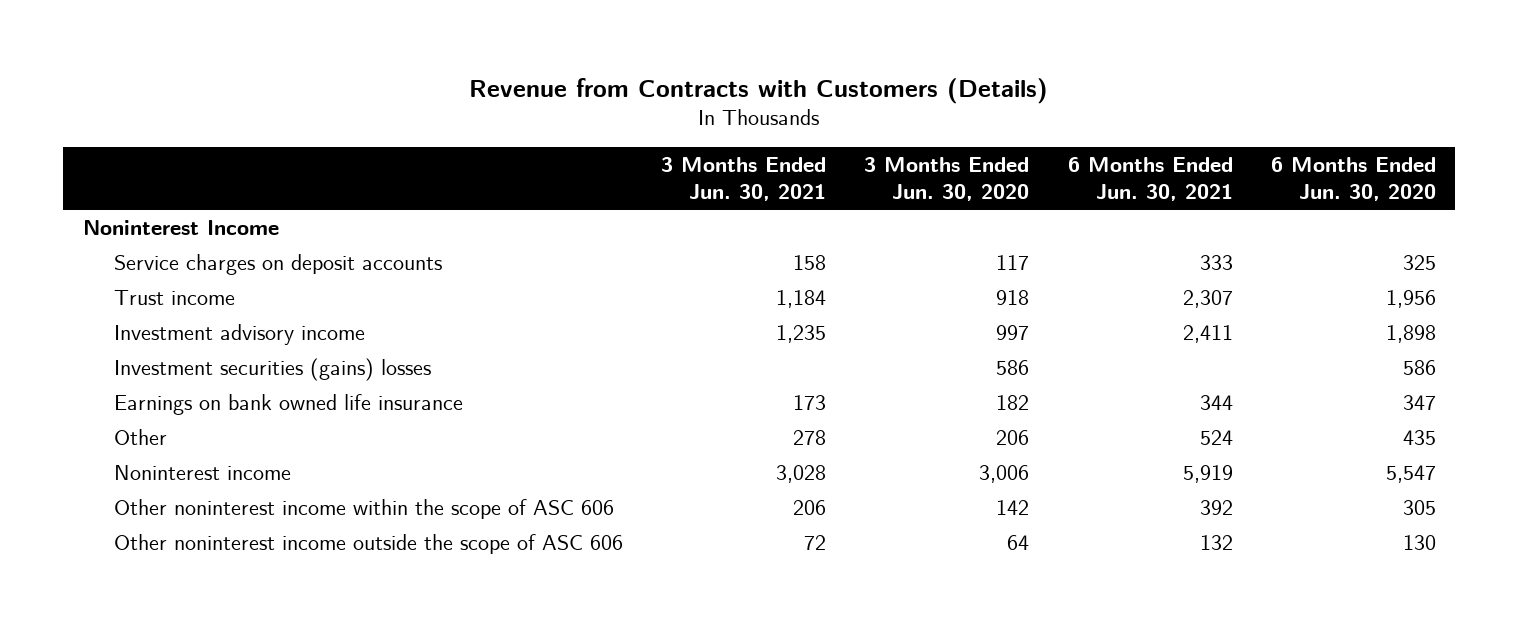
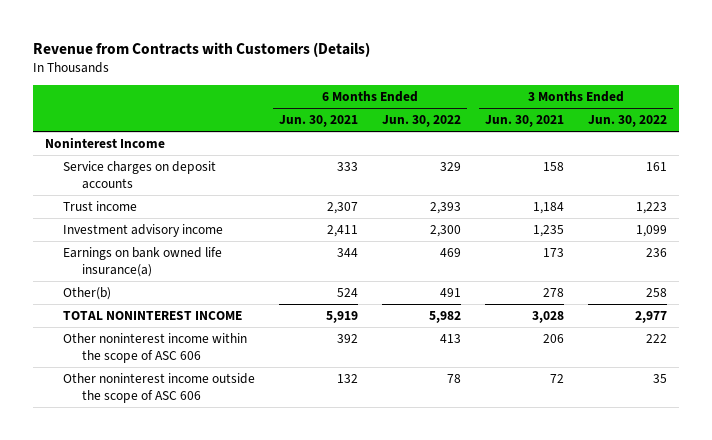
[864,156,1030,202] 3 Months Ended Jun. 30, 2020 -> none
[1270,156,1436,202] 6 Months Ended Jun. 30, 2020 -> none
none -> [382,115,462,128] Jun. 30, 2022
none -> [588,115,668,128] Jun. 30, 2022
[113,358,431,382] Investment securities (gains) losses -> none
[113,394,463,416] Earnings on bank owned life insurance -> [63,246,223,277] Earnings on bank owned life insurance(a)
[113,429,167,446] Other -> [63,286,112,300] Other(b)
[113,465,291,481] Noninterest income -> [63,310,243,320] TOTAL NONINTEREST INCOME

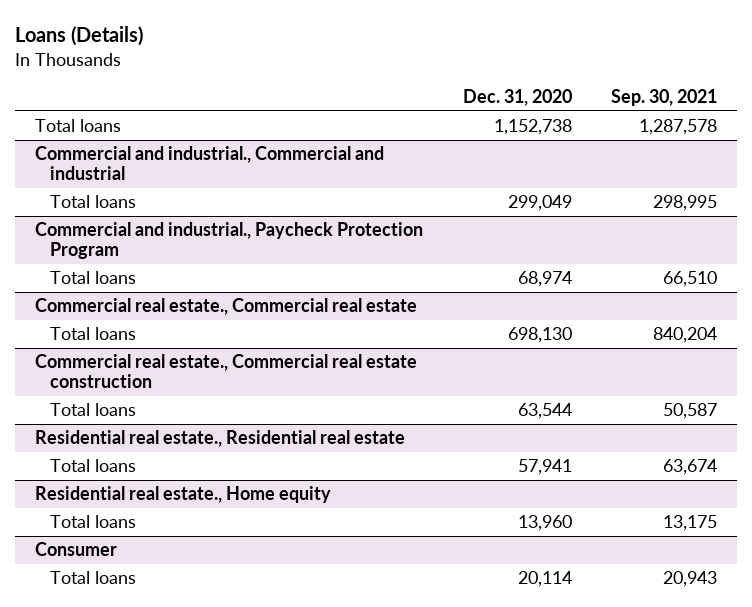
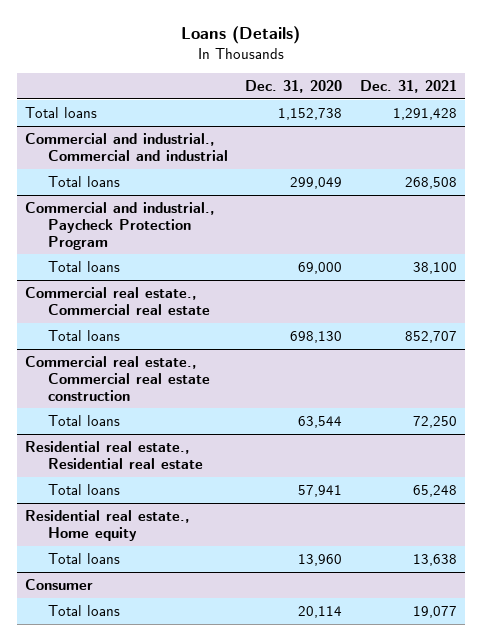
[610,89,717,107] Sep. 30, 2021 -> none
none -> [359,80,457,94] Dec. 31, 2021
[517,271,572,288] 68,974 -> [298,261,343,274] 69,000

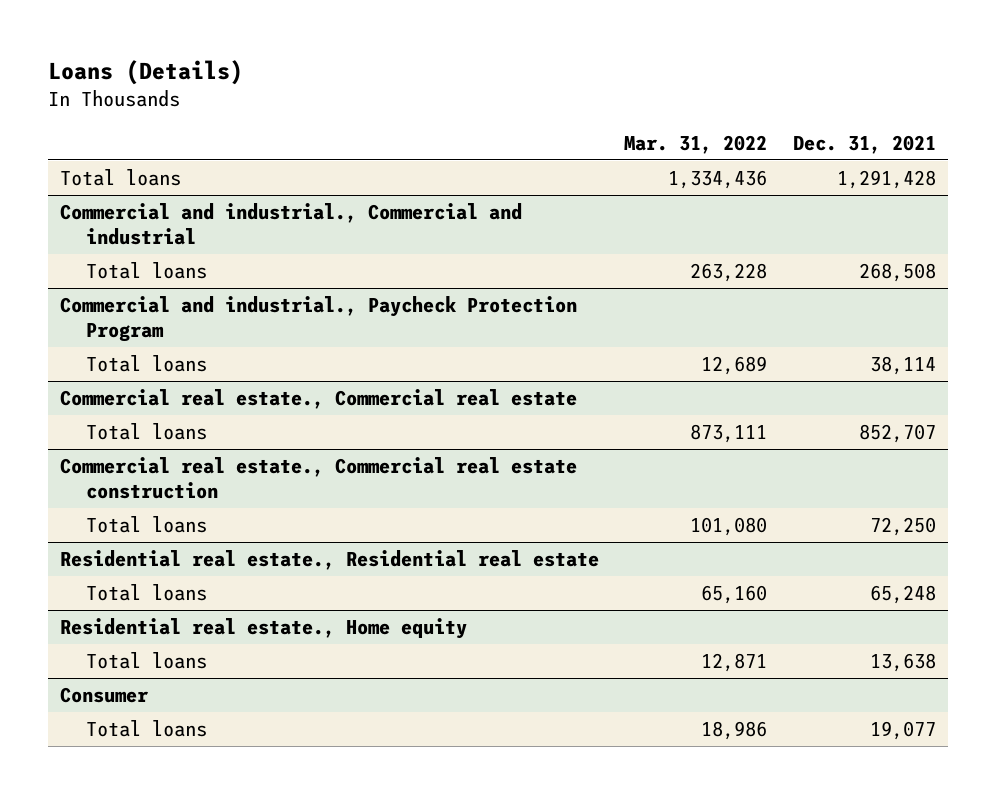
[245,80,343,94] Dec. 31, 2020 -> none
none -> [624,134,768,154] Mar. 31, 2022
[412,261,457,274] 38,100 -> [869,355,936,375] 38,114

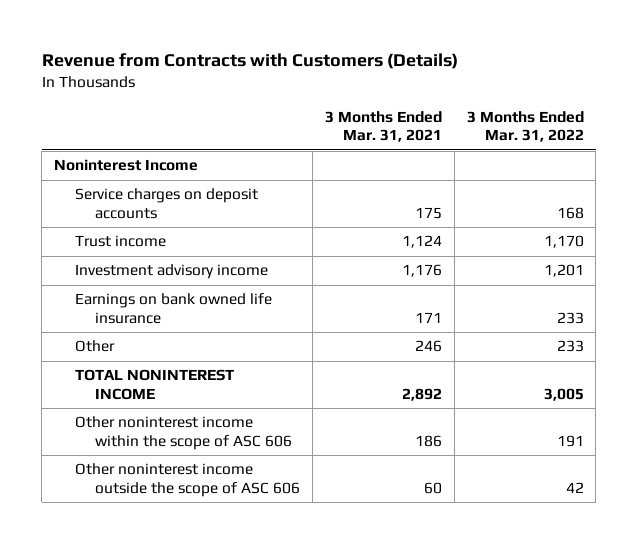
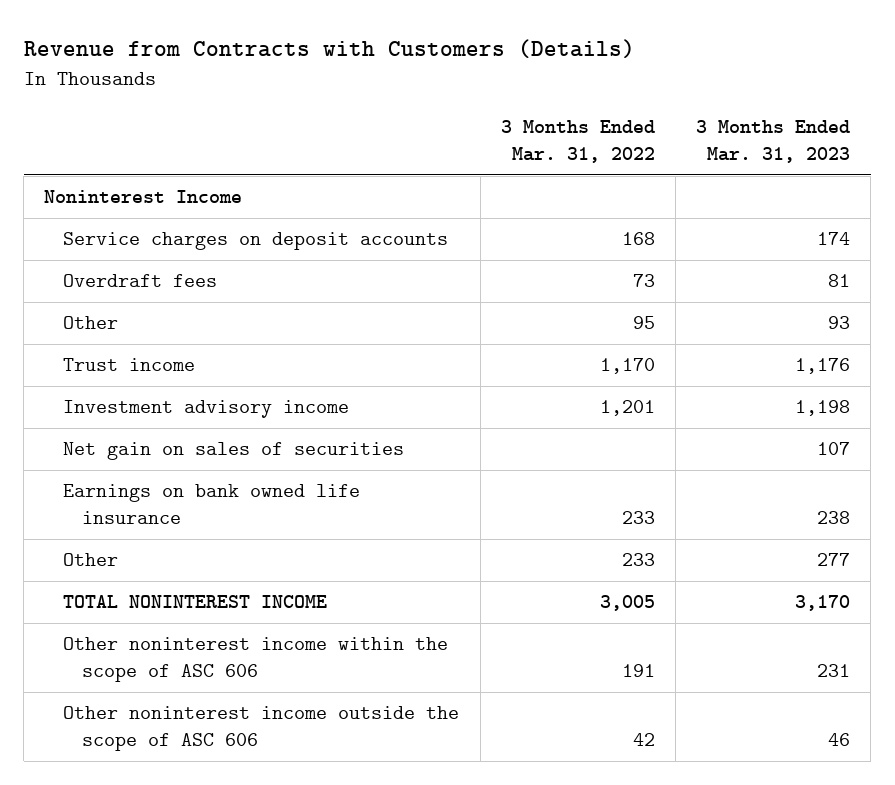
[324,111,442,143] 3 Months Ended Mar. 31, 2021 -> none
none -> [696,120,851,164] 3 Months Ended Mar. 31, 2023
none -> [63,274,218,288] Overdraft fees
none -> [63,316,119,330] Other
none -> [63,442,405,461] Net gain on sales of securities

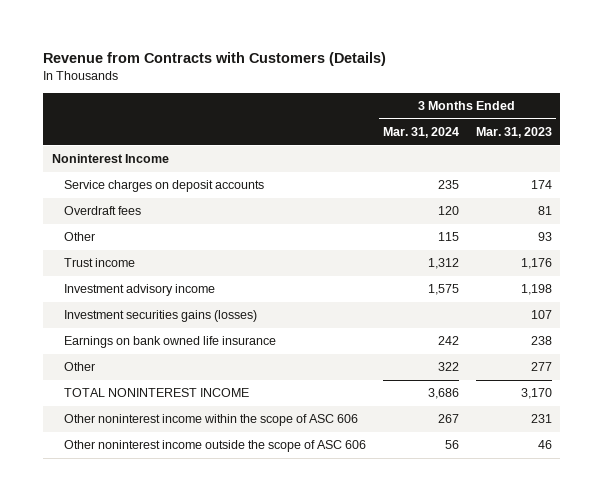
[500,120,655,164] 3 Months Ended Mar. 31, 2022 -> none
none -> [382,126,459,138] Mar. 31, 2024
[63,442,405,461] Net gain on sales of securities -> [63,310,257,323] Investment securities gains (losses)

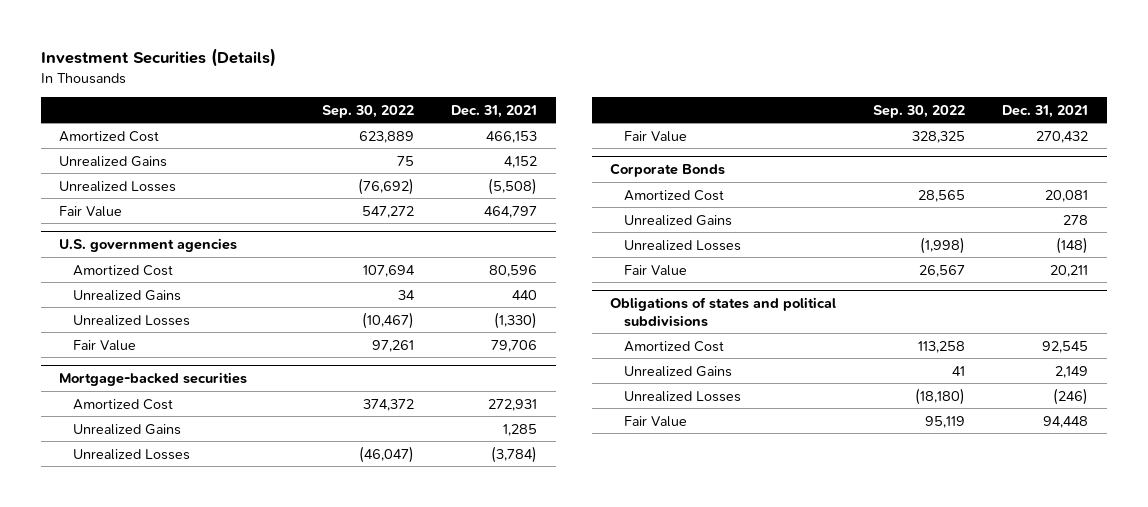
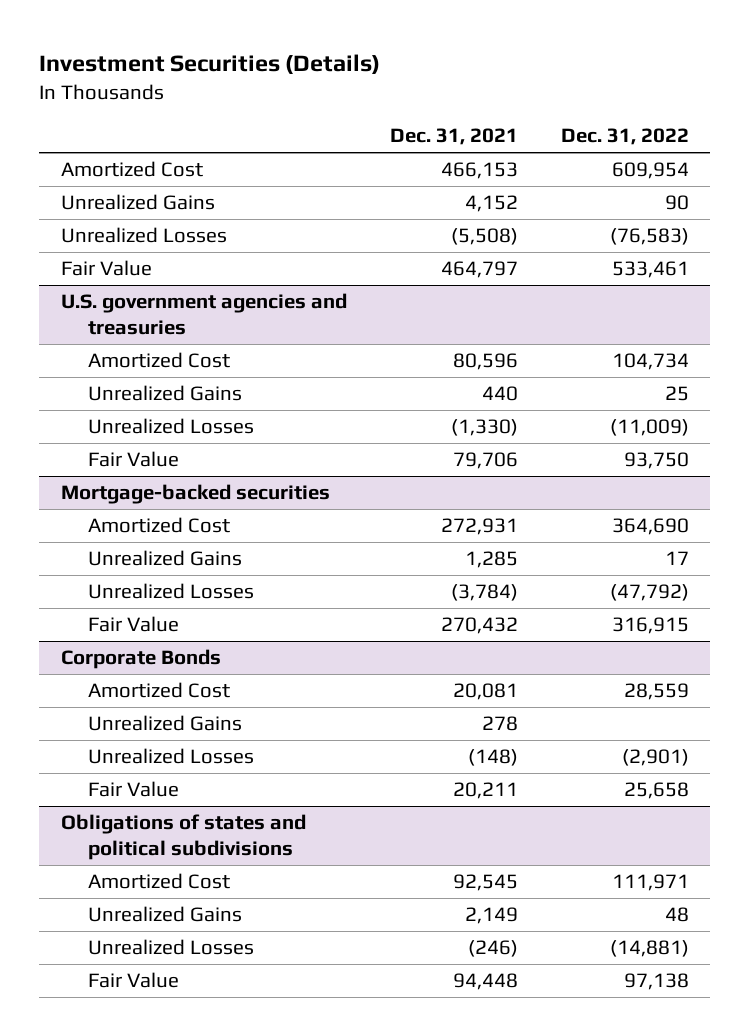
[322,104,415,118] Sep. 30, 2022 -> none
none -> [560,128,689,146] Dec. 31, 2022
[59,238,238,253] U.S. government agencies -> [60,293,347,336] U.S. government agencies and treasuries

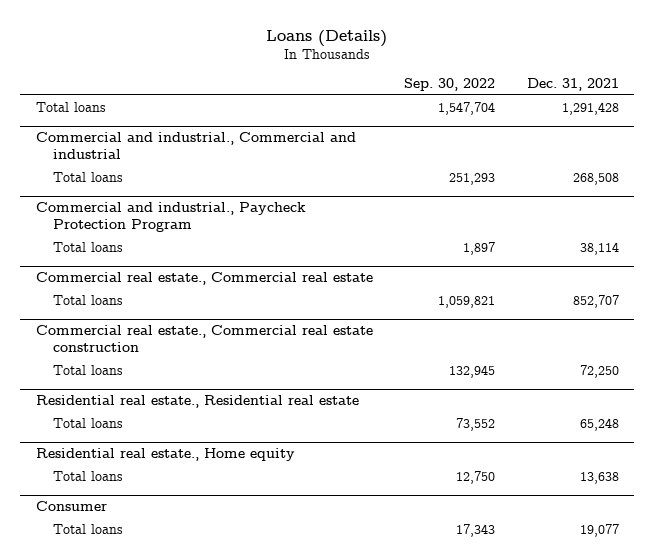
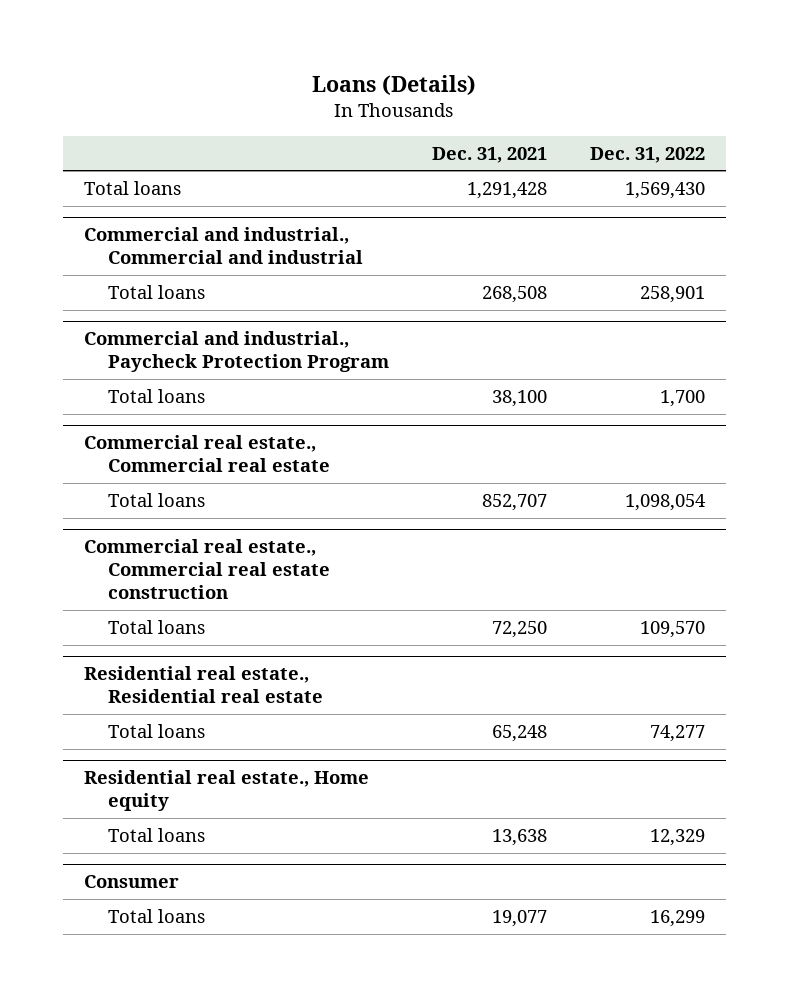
[404,78,496,92] Sep. 30, 2022 -> none
none -> [589,146,705,163] Dec. 31, 2022
[579,241,619,255] 38,114 -> [491,389,547,407] 38,100

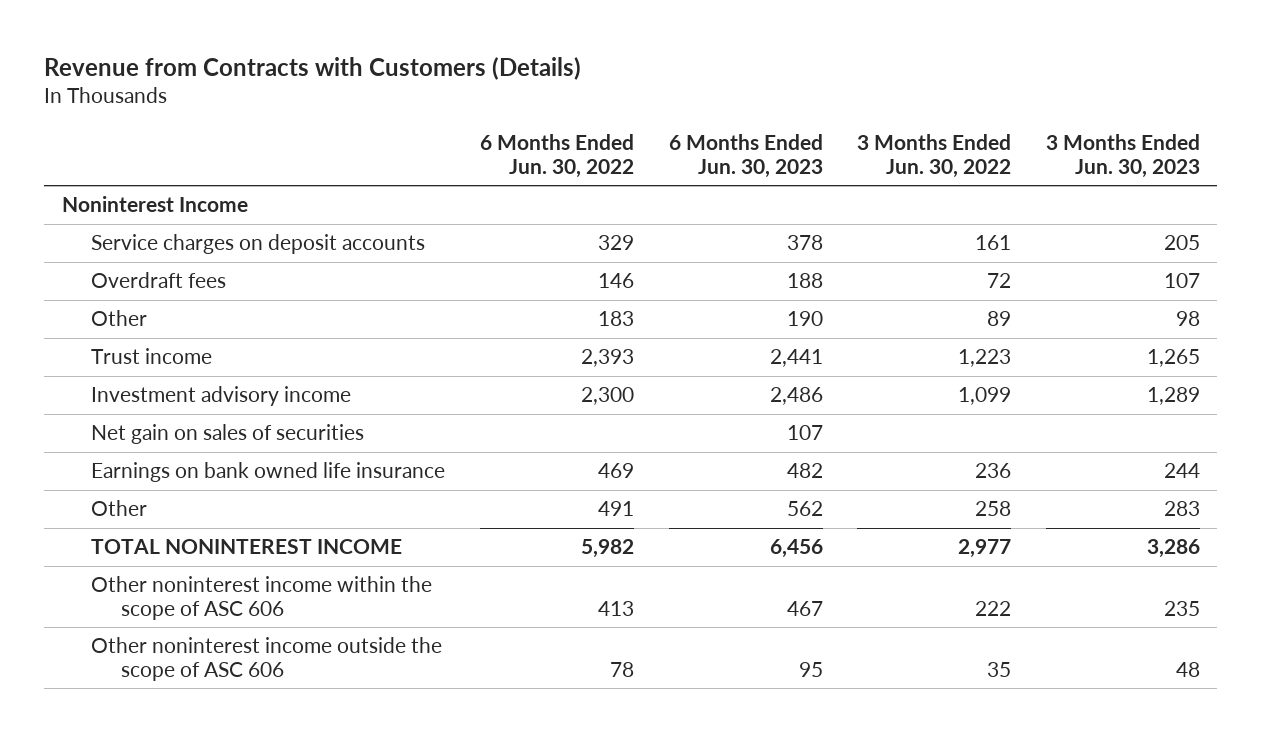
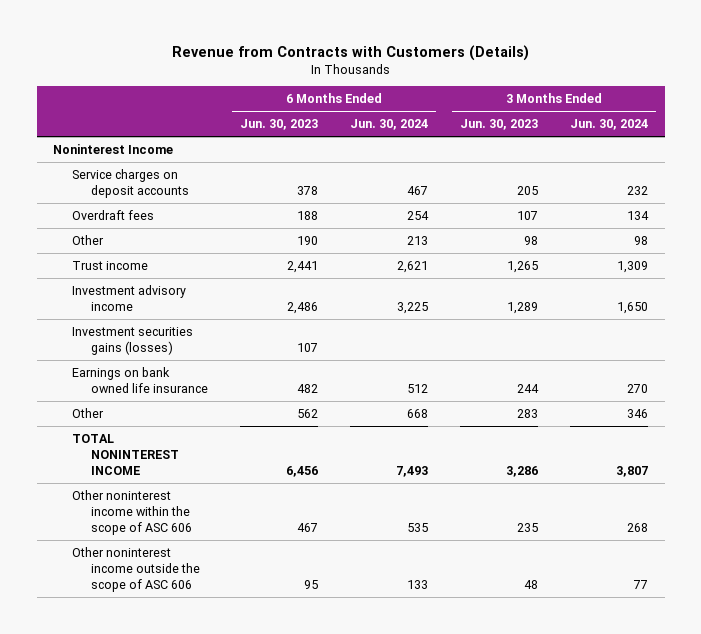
[480,133,635,178] 6 Months Ended Jun. 30, 2022 -> none
[857,133,1012,178] 3 Months Ended Jun. 30, 2022 -> none
none -> [350,119,429,131] Jun. 30, 2024
none -> [570,119,649,131] Jun. 30, 2024
[91,424,365,445] Net gain on sales of securities -> [71,326,193,356] Investment securities gains (losses)

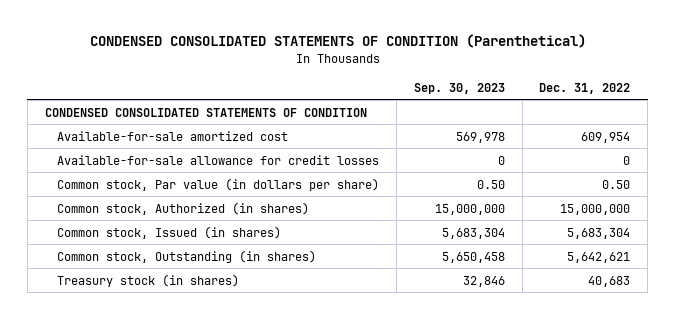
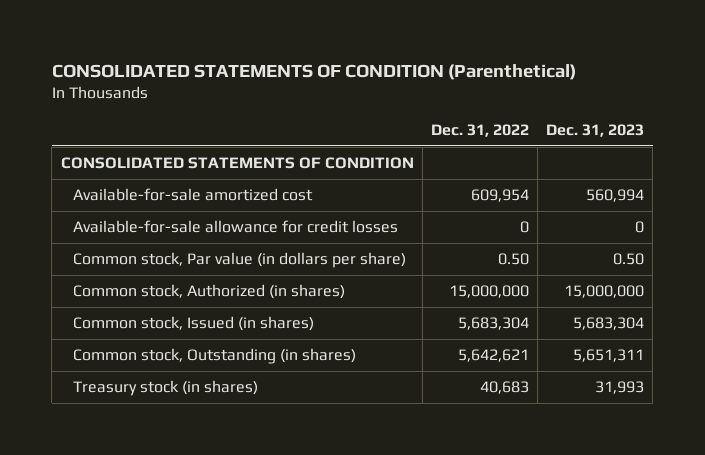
[89,34,586,49] CONDENSED CONSOLIDATED STATEMENTS OF CONDITION (Parenthetical) -> [51,63,576,80] CONSOLIDATED STATEMENTS OF CONDITION (Parenthetical)
[413,82,505,94] Sep. 30, 2023 -> none
none -> [546,124,645,138] Dec. 31, 2023
[44,107,367,117] CONDENSED CONSOLIDATED STATEMENTS OF CONDITION -> [60,156,414,169] CONSOLIDATED STATEMENTS OF CONDITION

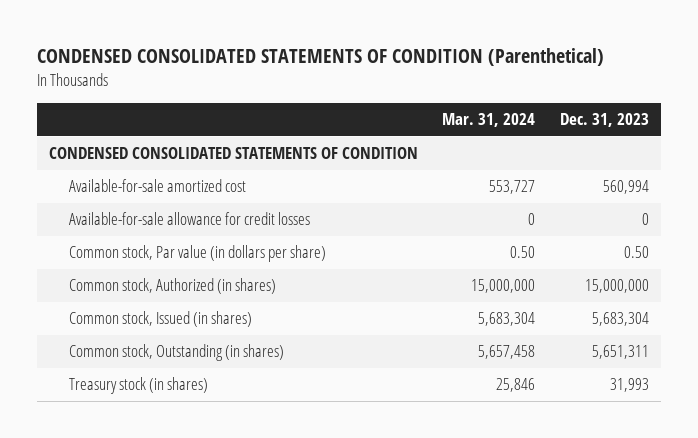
[51,63,576,80] CONSOLIDATED STATEMENTS OF CONDITION (Parenthetical) -> [36,48,604,67] CONDENSED CONSOLIDATED STATEMENTS OF CONDITION (Parenthetical)
[430,124,529,138] Dec. 31, 2022 -> none
none -> [442,113,536,128] Mar. 31, 2024
[60,156,414,169] CONSOLIDATED STATEMENTS OF CONDITION -> [48,147,418,160] CONDENSED CONSOLIDATED STATEMENTS OF CONDITION

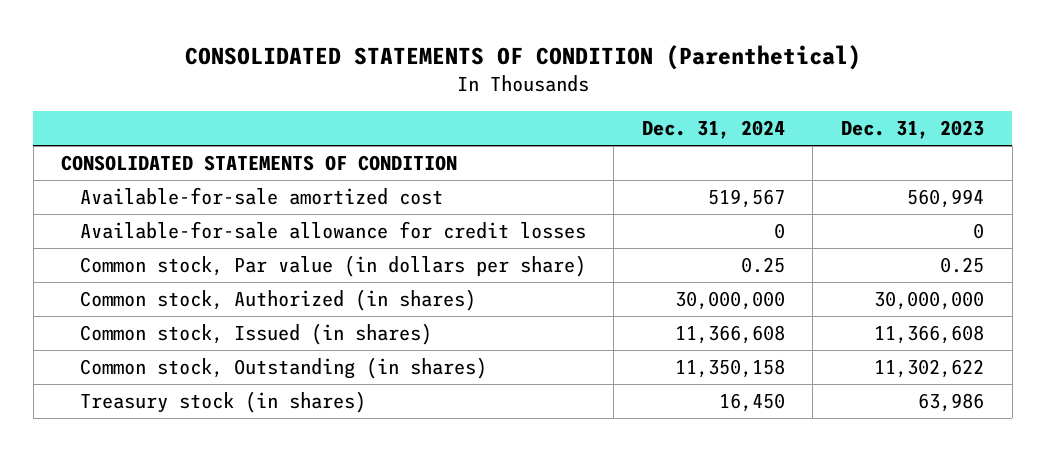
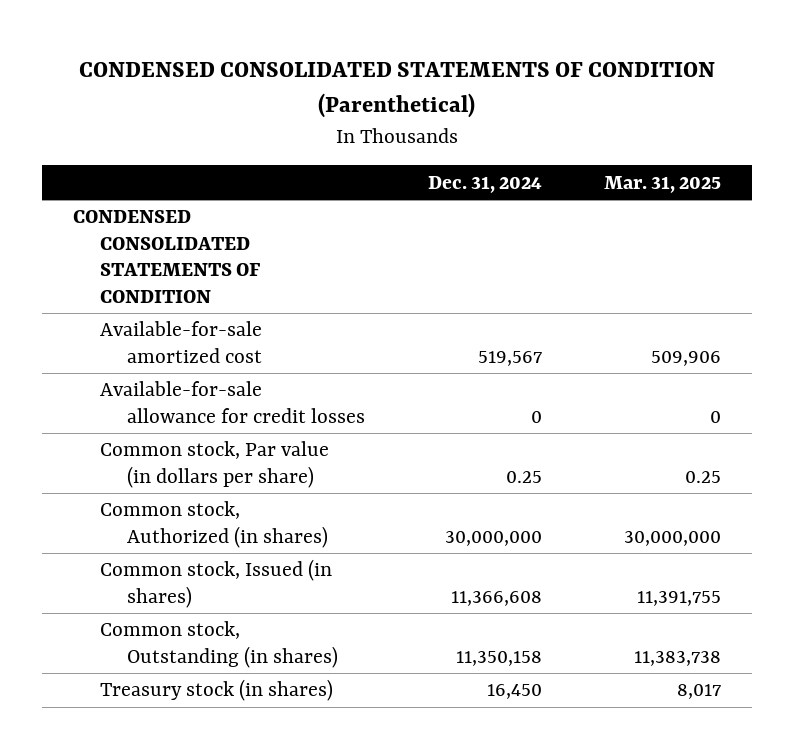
[184,45,861,71] CONSOLIDATED STATEMENTS OF CONDITION (Parenthetical) -> [78,61,715,119] CONDENSED CONSOLIDATED STATEMENTS OF CONDITION (Parenthetical)
[841,120,985,140] Dec. 31, 2023 -> none
none -> [603,175,721,193] Mar. 31, 2025
[61,154,458,171] CONSOLIDATED STATEMENTS OF CONDITION -> [72,210,260,303] CONDENSED CONSOLIDATED STATEMENTS OF CONDITION

